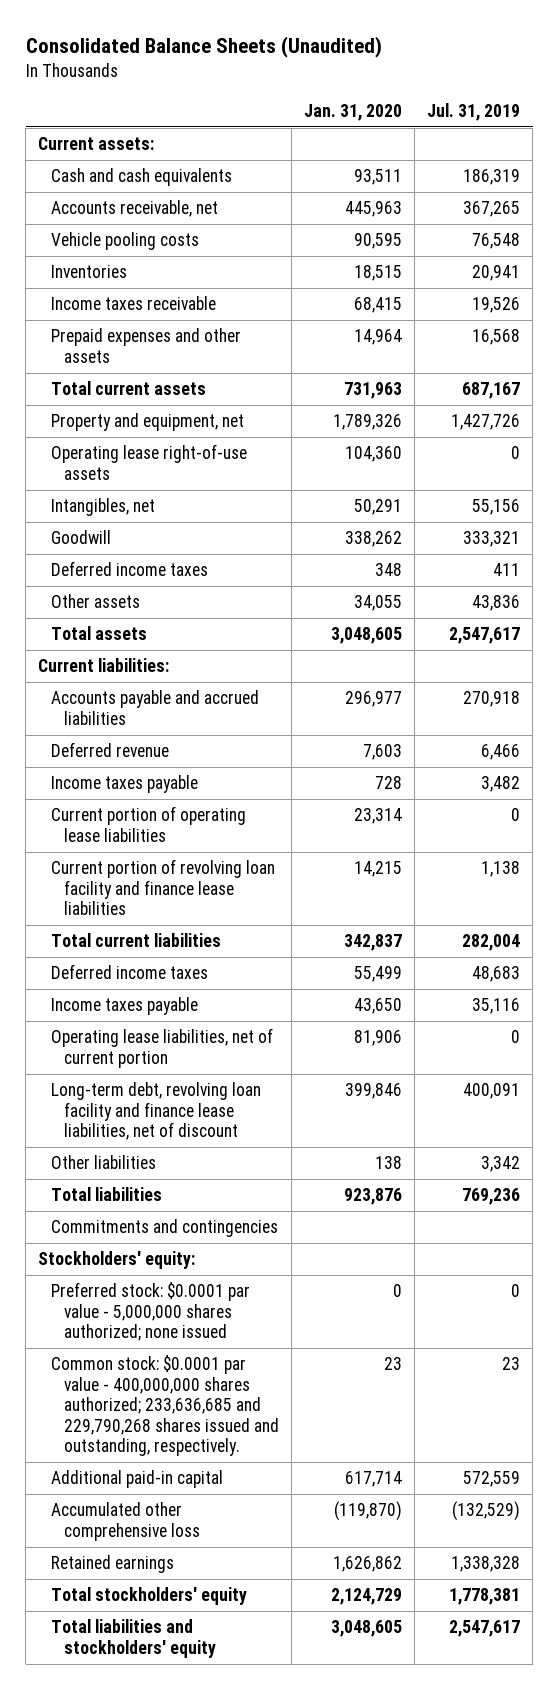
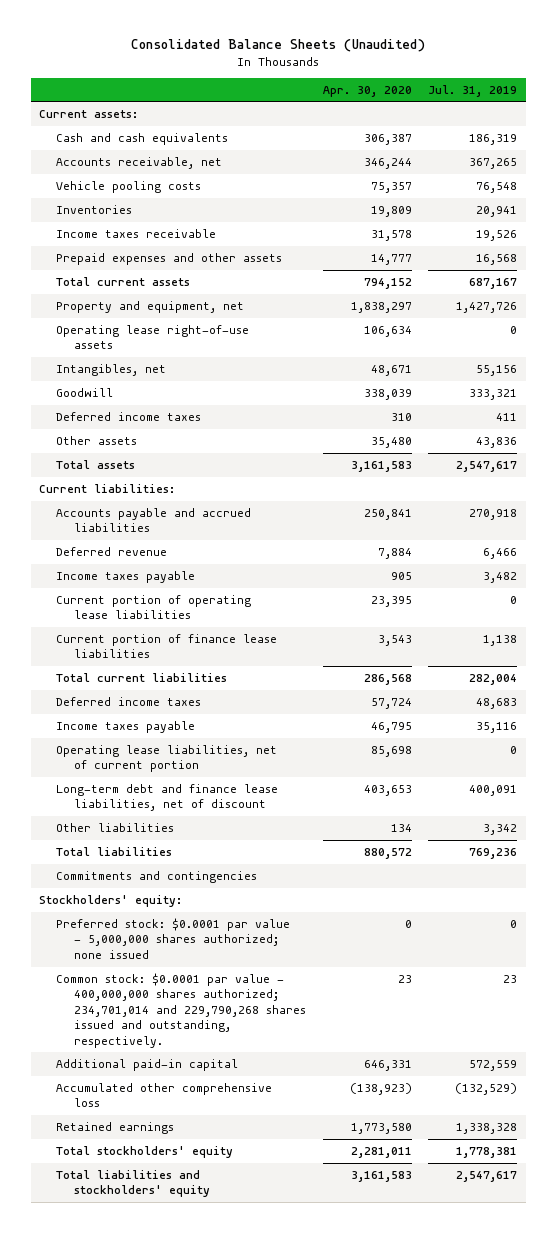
[304,103,403,121] Jan. 31, 2020 -> none
none -> [322,85,412,97] Apr. 30, 2020
[51,859,276,916] Current portion of revolving loan facility and finance lease liabilities -> [56,633,278,659] Current portion of finance lease liabilities
[51,1082,262,1141] Long-term debt, revolving loan facility and finance lease liabilities, net of discount -> [56,783,279,812] Long-term debt and finance lease liabilities, net of discount
[51,1355,279,1457] Common stock: $0.0001 par value - 400,000,000 shares authorized; 233,636,685 and 229,790,268 shares issued and outstanding, respectively. -> [56,972,307,1048] Common stock: $0.0001 par value - 400,000,000 shares authorized; 234,701,014 and 229,790,268 shares issued and outstanding, respectively.

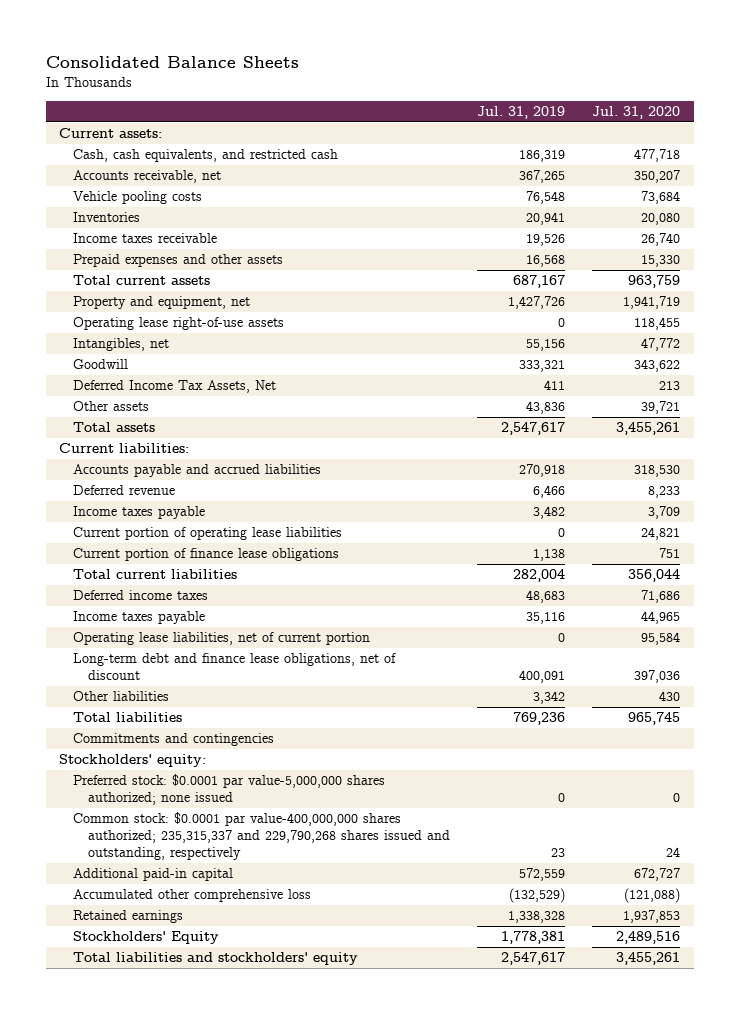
[131,39,426,53] Consolidated Balance Sheets (Unaudited) -> [45,55,299,68] Consolidated Balance Sheets
[322,85,412,97] Apr. 30, 2020 -> none
none -> [592,106,681,120] Jul. 31, 2020
[56,132,229,145] Cash and cash equivalents -> [73,149,339,163] Cash, cash equivalents, and restricted cash
[56,411,202,421] Deferred income taxes -> [73,380,277,394] Deferred Income Tax Assets, Net
[56,633,278,659] Current portion of finance lease liabilities -> [73,548,340,562] Current portion of finance lease obligations
[56,783,279,812] Long-term debt and finance lease liabilities, net of discount -> [73,653,397,681] Long-term debt and finance lease obligations, net of discount
[56,917,291,959] Preferred stock: $0.0001 par value - 5,000,000 shares authorized; none issued -> [73,774,386,806] Preferred stock: $0.0001 par value-5,000,000 shares authorized; none issued
[56,972,307,1048] Common stock: $0.0001 par value - 400,000,000 shares authorized; 234,701,014 and 229,790,268 shares issued and outstanding, respectively. -> [73,812,450,861] Common stock: $0.0001 par value-400,000,000 shares authorized; 235,315,337 and 229,790,268 shares issued and outstanding, respectively
[56,1145,234,1158] Total stockholders' equity -> [73,931,220,945] Stockholders' Equity

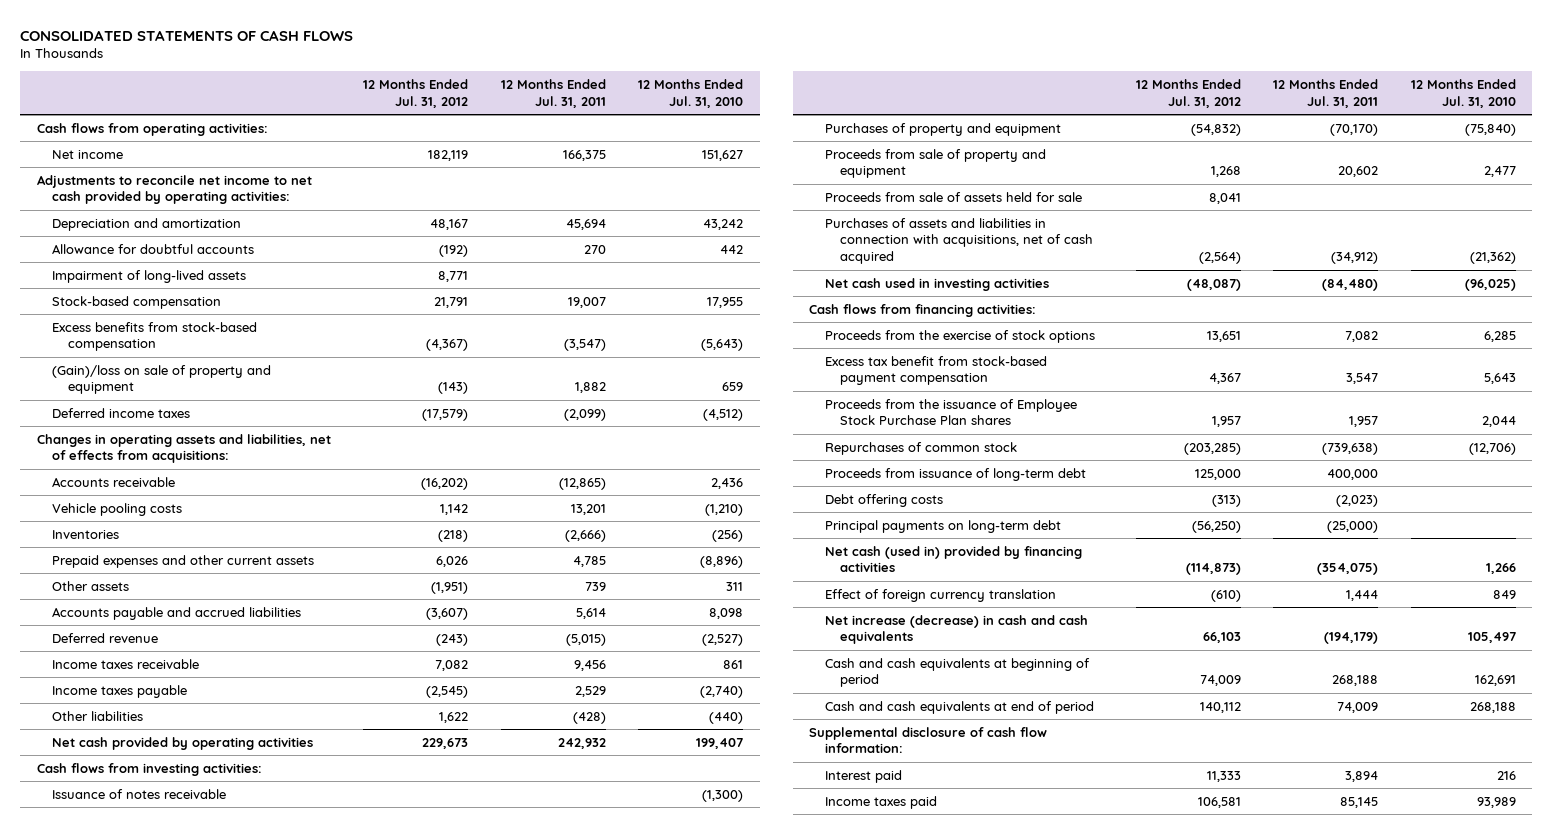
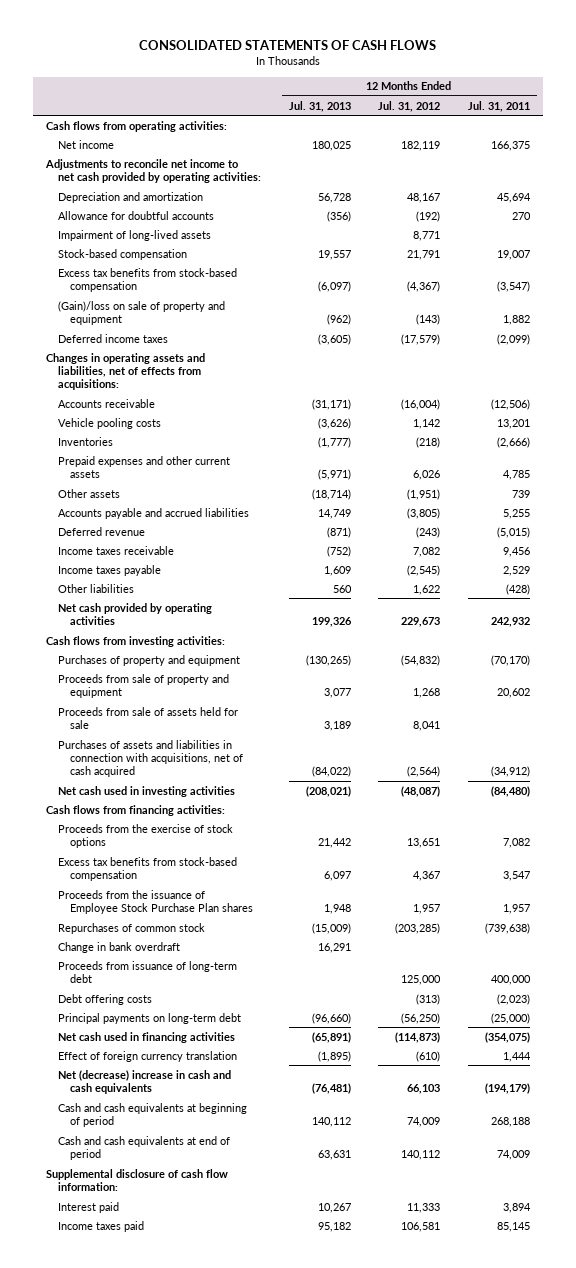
[638,79,744,108] 12 Months Ended Jul. 31, 2010 -> none
none -> [288,100,351,112] Jul. 31, 2013
[52,321,258,352] Excess benefits from stock-based compensation -> [58,267,238,293] Excess tax benefits from stock-based compensation
[421,477,469,490] (16,202) -> [401,398,441,410] (16,004)
[558,477,606,490] (12,865) -> [490,398,530,410] (12,506)
[426,607,469,620] (3,607) -> [407,507,441,519] (3,805)
[575,607,606,619] 5,614 -> [502,508,530,519] 5,255
[52,788,227,799] Issuance of notes receivable -> none
[824,355,1047,386] Excess tax benefit from stock-based payment compensation -> [58,856,238,882] Excess tax benefits from stock-based compensation
none -> [58,941,181,953] Change in bank overdraft
[824,545,1082,573] Net cash (used in) provided by financing activities -> [58,1031,236,1043] Net cash used in financing activities
[824,614,1088,645] Net increase (decrease) in cash and cash equivalents -> [58,1069,232,1095] Net (decrease) increase in cash and cash equivalents

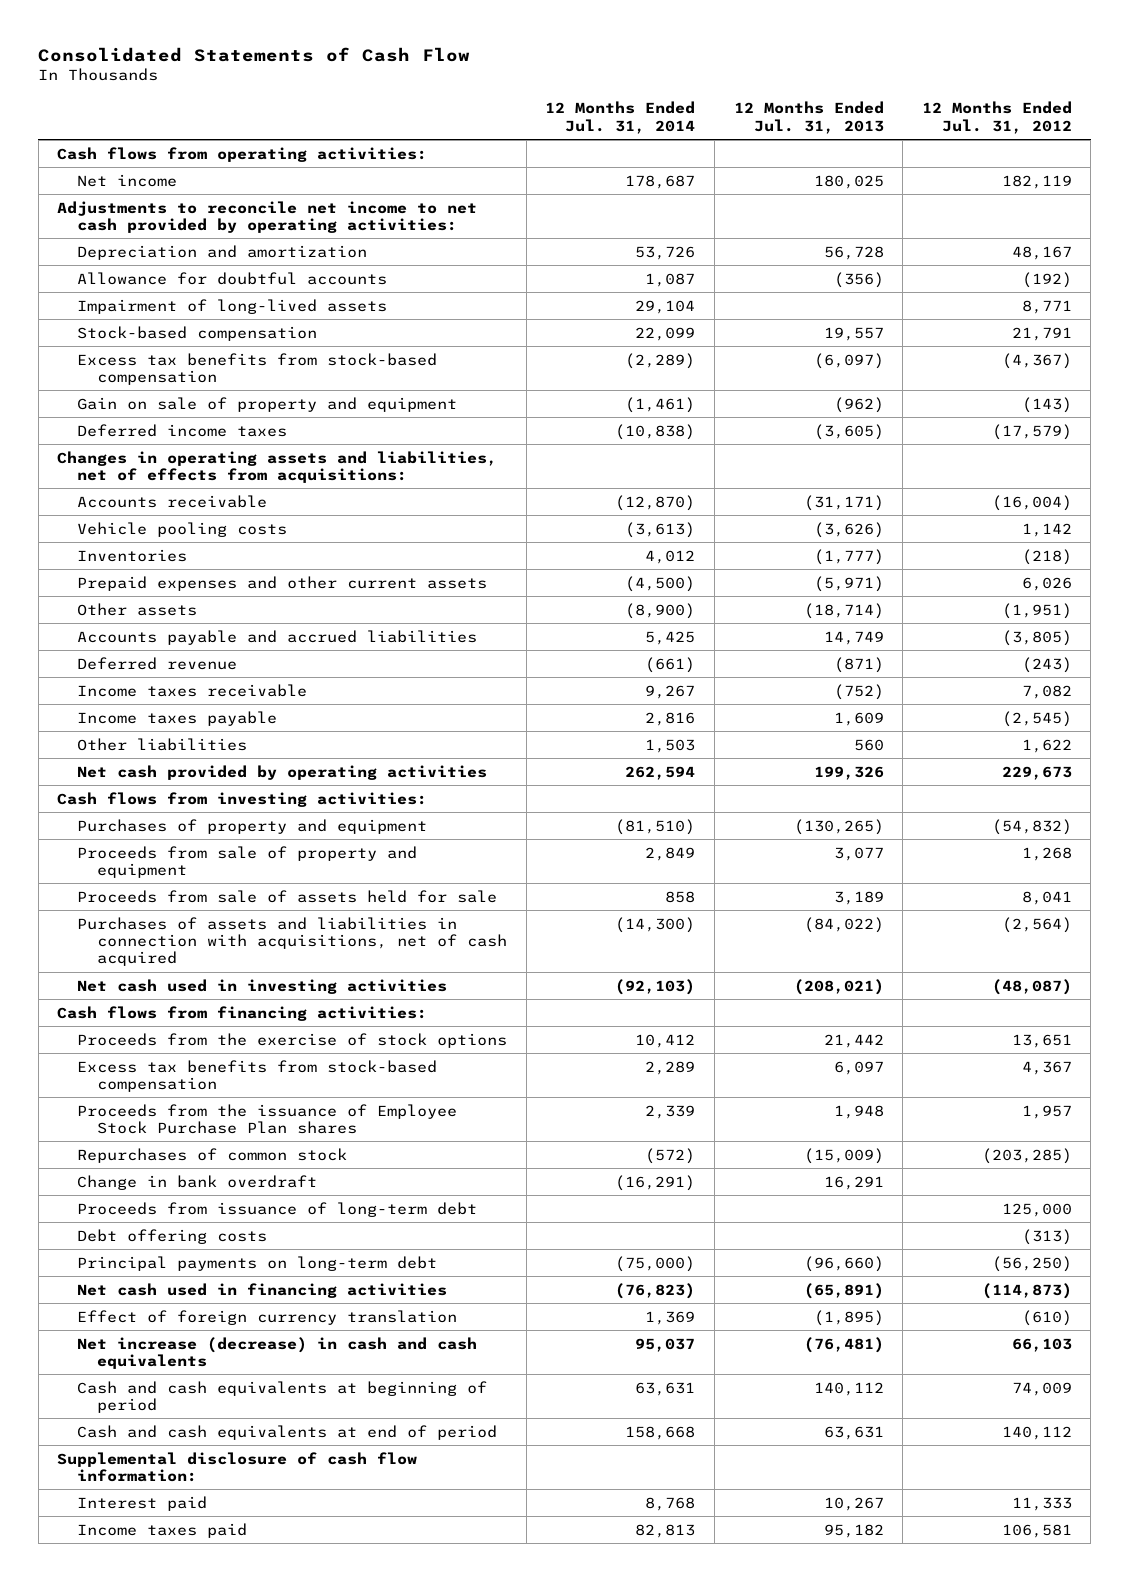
[139,40,437,51] CONSOLIDATED STATEMENTS OF CASH FLOWS -> [38,46,471,62] Consolidated Statements of Cash Flow
[467,100,530,112] Jul. 31, 2011 -> none
none -> [545,101,696,134] 12 Months Ended Jul. 31, 2014
[58,300,226,326] (Gain)/loss on sale of property and equipment -> [77,396,458,412] Gain on sale of property and equipment
[58,1069,232,1095] Net (decrease) increase in cash and cash equivalents -> [77,1336,478,1369] Net increase (decrease) in cash and cash equivalents

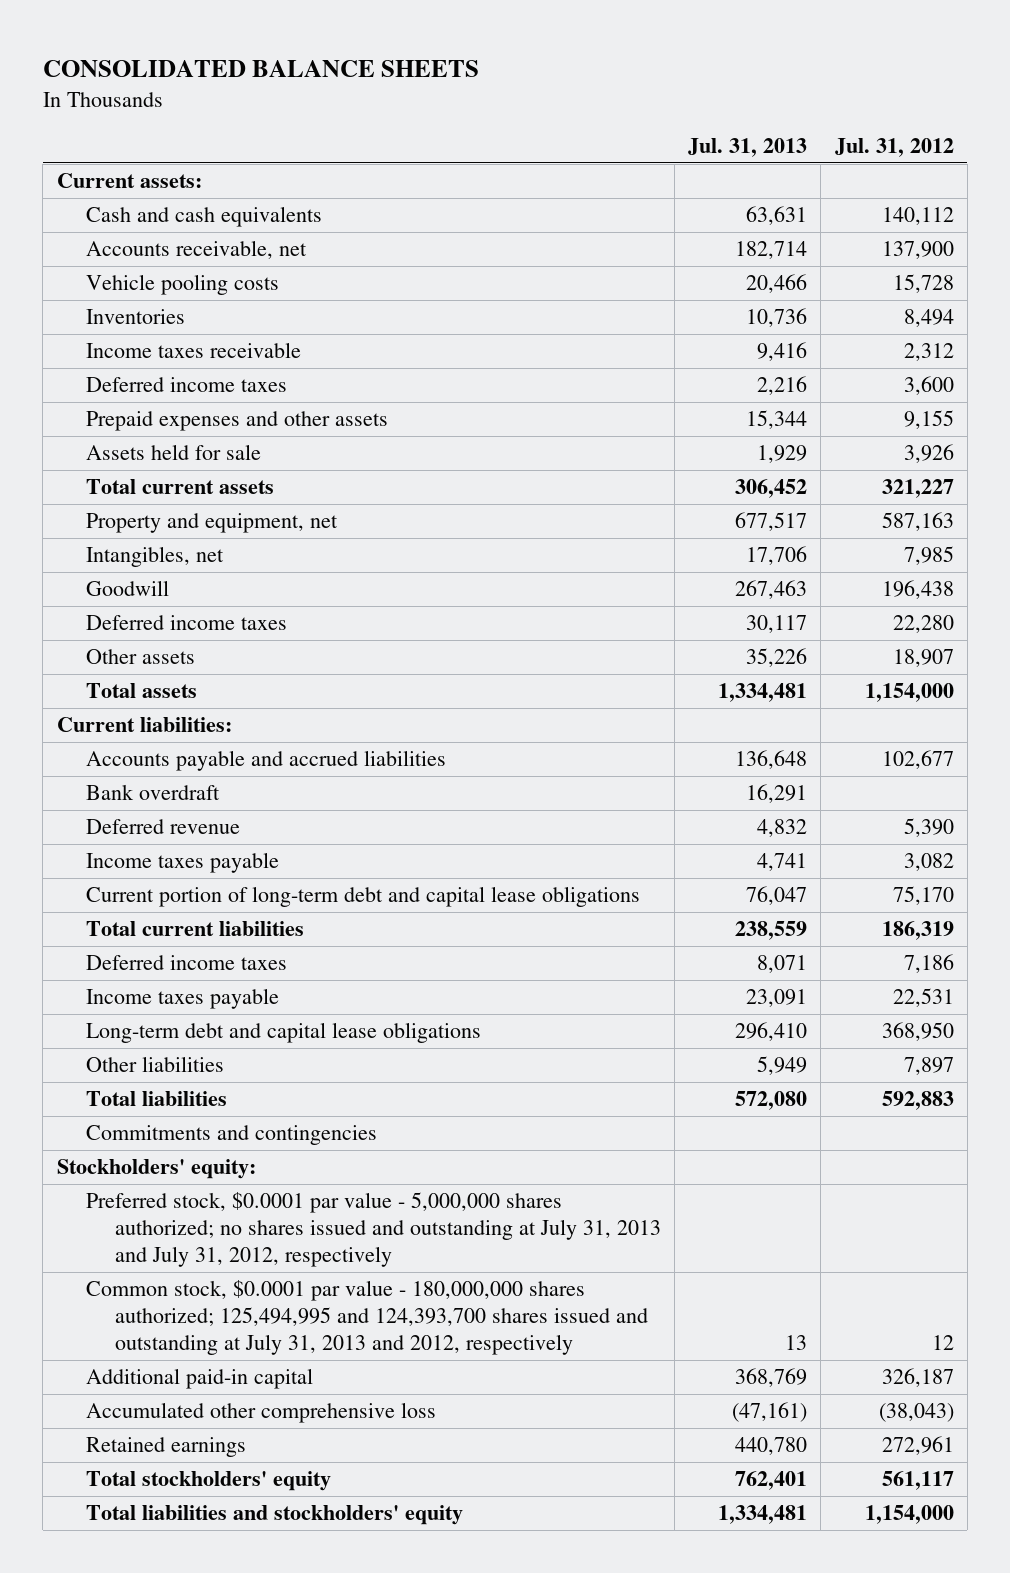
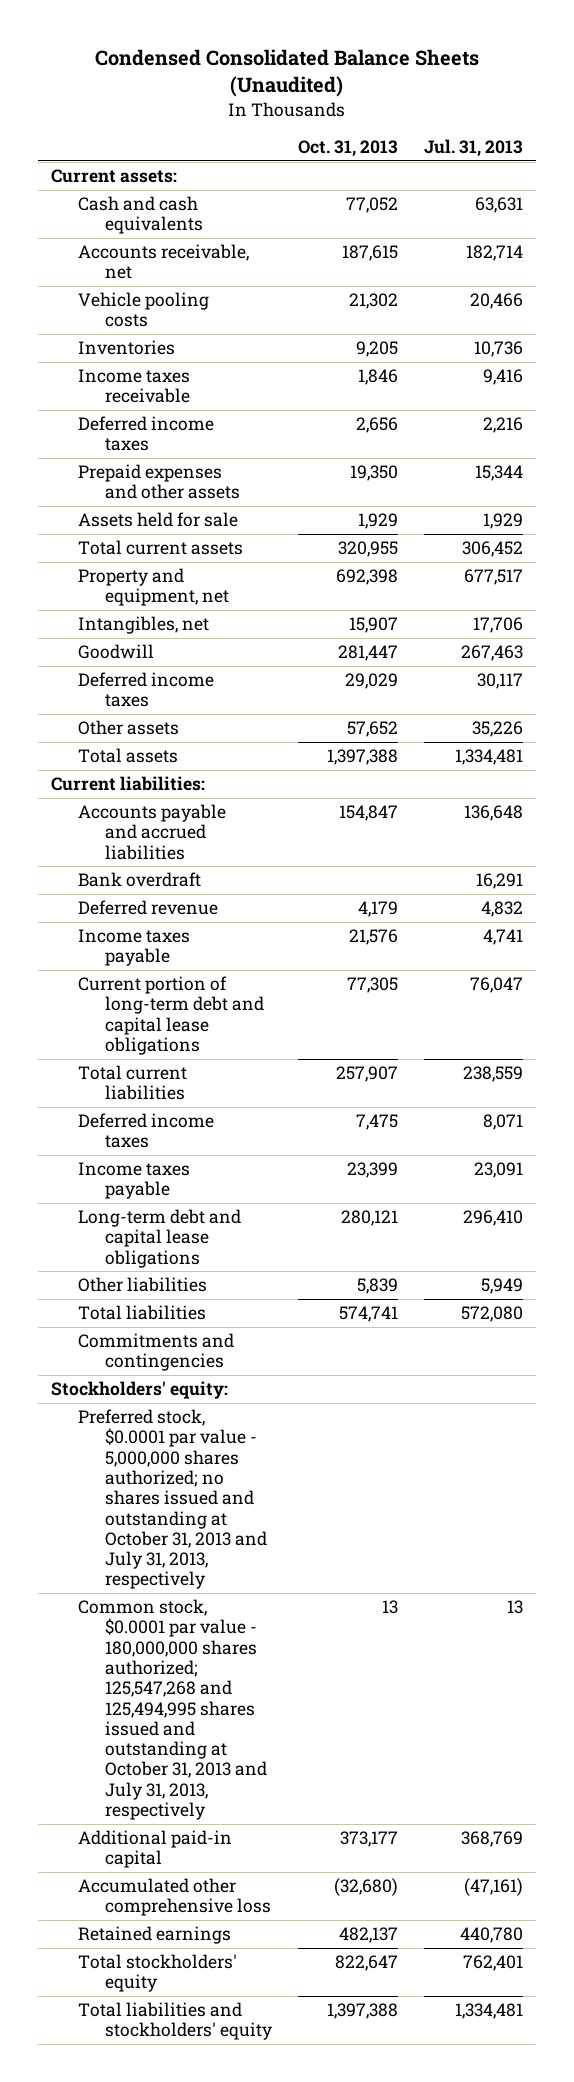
[42,59,479,77] CONSOLIDATED BALANCE SHEETS -> [95,49,480,98] Condensed Consolidated Balance Sheets (Unaudited)
[834,137,954,157] Jul. 31, 2012 -> none
none -> [297,140,398,158] Oct. 31, 2013
[85,1192,661,1267] Preferred stock, $0.0001 par value - 5,000,000 shares authorized; no shares issued and outstanding at July 31, 2013 and July 31, 2012, respectively -> [78,1409,267,1590] Preferred stock, $0.0001 par value - 5,000,000 shares authorized; no shares issued and outstanding at October 31, 2013 and July 31, 2013, respectively
[85,1280,648,1355] Common stock, $0.0001 par value - 180,000,000 shares authorized; 125,494,995 and 124,393,700 shares issued and outstanding at July 31, 2013 and 2012, respectively -> [78,1599,267,1820] Common stock, $0.0001 par value - 180,000,000 shares authorized; 125,547,268 and 125,494,995 shares issued and outstanding at October 31, 2013 and July 31, 2013, respectively

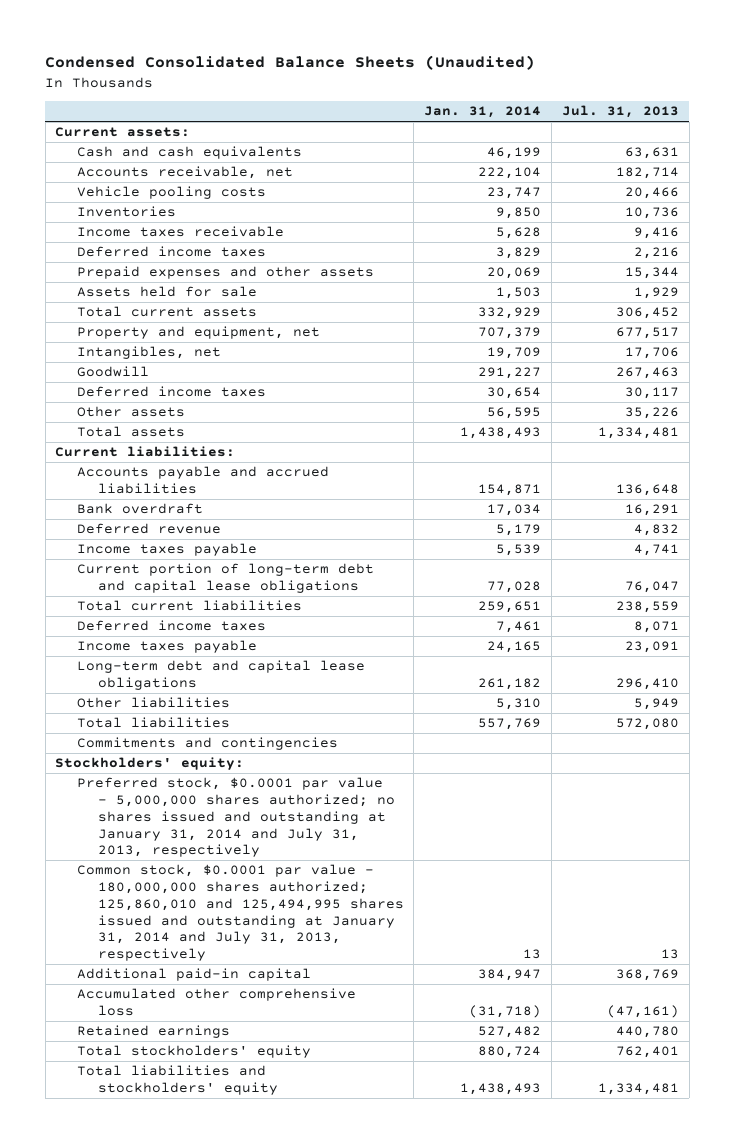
[297,140,398,158] Oct. 31, 2013 -> none
none -> [424,106,542,119] Jan. 31, 2014
[78,1409,267,1590] Preferred stock, $0.0001 par value - 5,000,000 shares authorized; no shares issued and outstanding at October 31, 2013 and July 31, 2013, respectively -> [76,777,395,858] Preferred stock, $0.0001 par value - 5,000,000 shares authorized; no shares issued and outstanding at January 31, 2014 and July 31, 2013, respectively
[78,1599,267,1820] Common stock, $0.0001 par value - 180,000,000 shares authorized; 125,547,268 and 125,494,995 shares issued and outstanding at October 31, 2013 and July 31, 2013, respectively -> [76,864,404,962] Common stock, $0.0001 par value - 180,000,000 shares authorized; 125,860,010 and 125,494,995 shares issued and outstanding at January 31, 2014 and July 31, 2013, respectively

